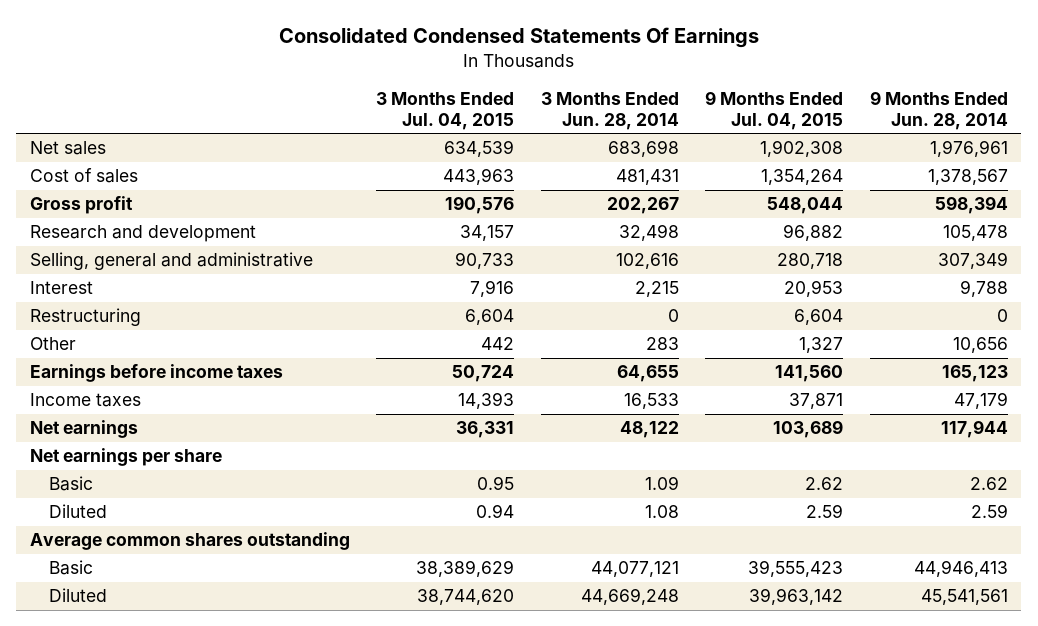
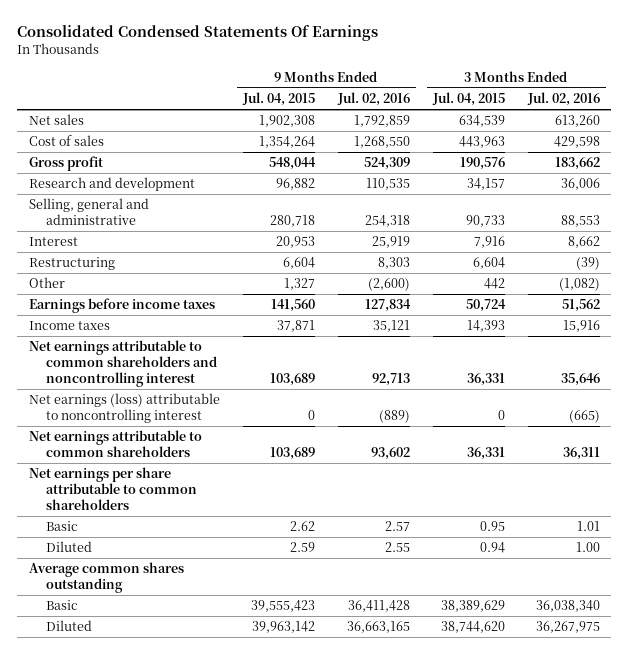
[540,91,679,130] 3 Months Ended Jun. 28, 2014 -> none
[869,90,1008,130] 9 Months Ended Jun. 28, 2014 -> none
none -> [336,92,410,107] Jul. 02, 2016
none -> [526,92,600,107] Jul. 02, 2016
none -> [28,340,218,388] Net earnings attributable to common shareholders and noncontrolling interest
none -> [28,393,220,424] Net earnings (loss) attributable to noncontrolling interest
[29,420,138,439] Net earnings -> [28,430,202,458] Net earnings attributable to common shareholders
[29,448,222,467] Net earnings per share -> [28,467,198,511] Net earnings per share attributable to common shareholders

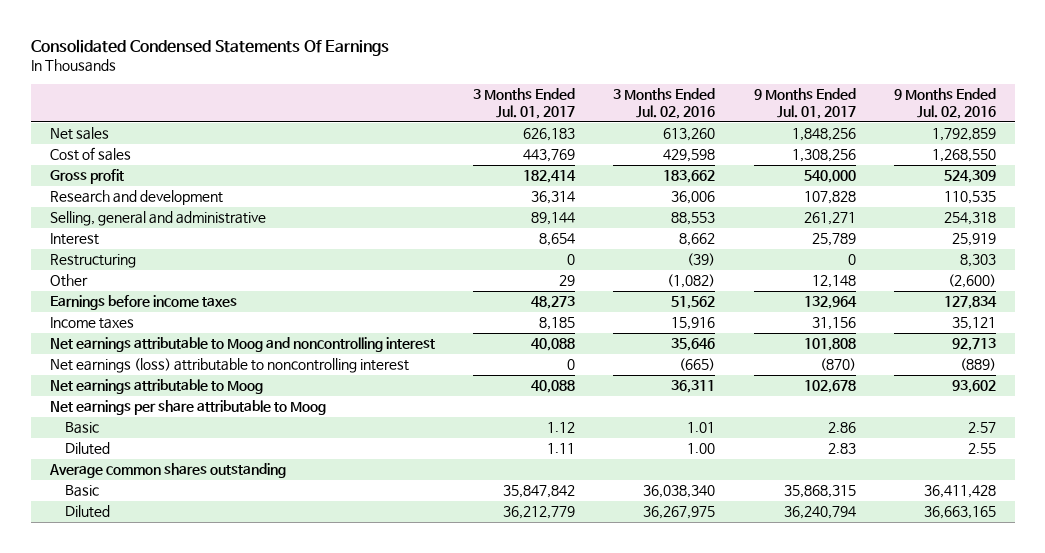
[241,92,315,107] Jul. 04, 2015 -> none
[431,92,505,107] Jul. 04, 2015 -> none
none -> [472,88,575,120] 3 Months Ended Jul. 01, 2017
none -> [753,88,856,120] 9 Months Ended Jul. 01, 2017
[28,340,218,388] Net earnings attributable to common shareholders and noncontrolling interest -> [49,337,435,353] Net earnings attributable to Moog and noncontrolling interest
[28,430,202,458] Net earnings attributable to common shareholders -> [49,379,263,395] Net earnings attributable to Moog
[28,467,198,511] Net earnings per share attributable to common shareholders -> [49,400,326,416] Net earnings per share attributable to Moog

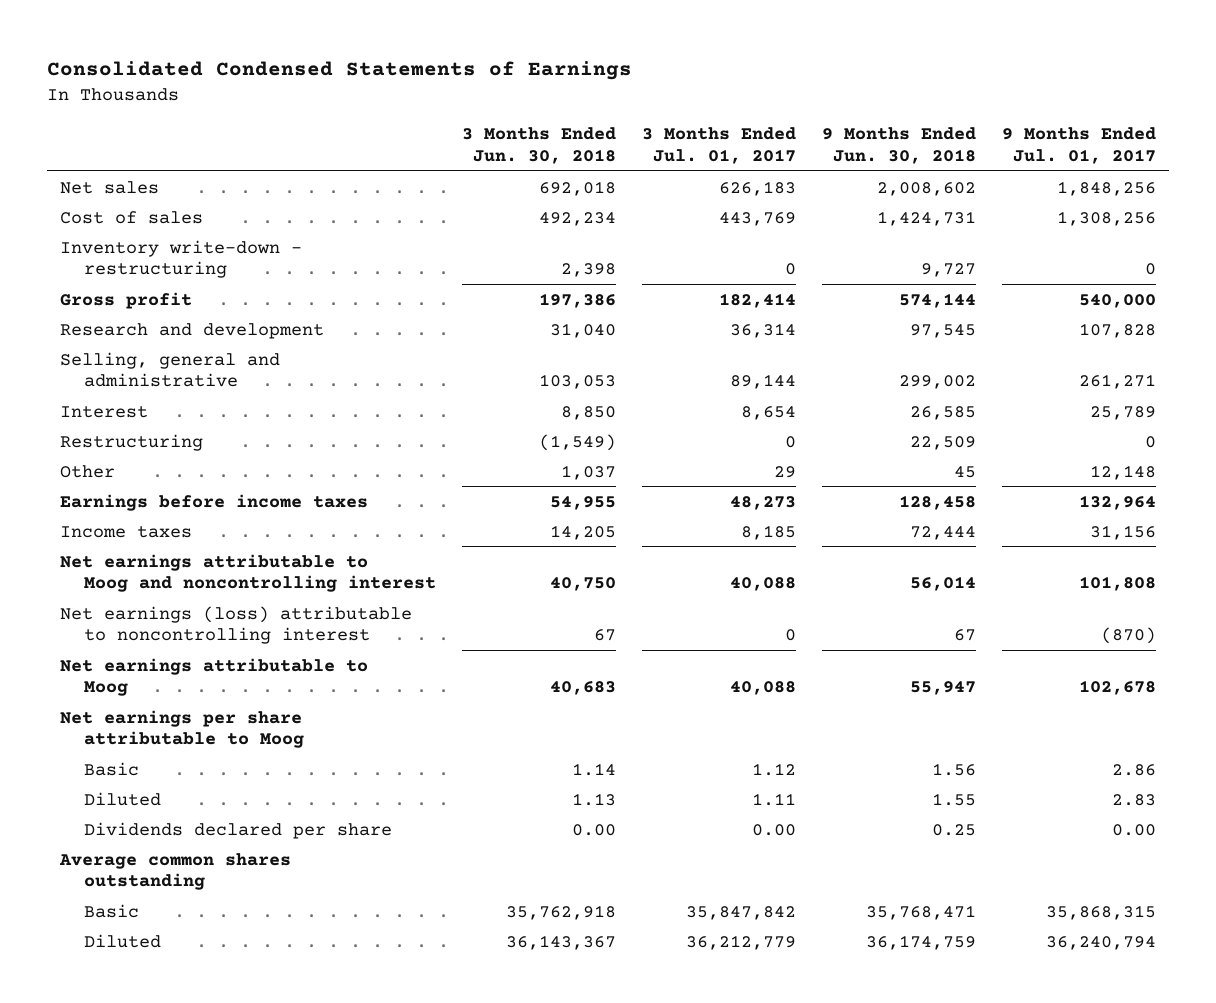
[30,38,389,56] Consolidated Condensed Statements Of Earnings -> [47,61,633,81] Consolidated Condensed Statements of Earnings
[613,88,716,120] 3 Months Ended Jul. 02, 2016 -> none
[893,88,996,120] 9 Months Ended Jul. 02, 2016 -> none
none -> [461,126,616,164] 3 Months Ended Jun. 30, 2018
none -> [821,126,976,164] 9 Months Ended Jun. 30, 2018
none -> [60,239,303,279] Inventory write-down - restructuring
none -> [83,821,392,839] Dividends declared per share

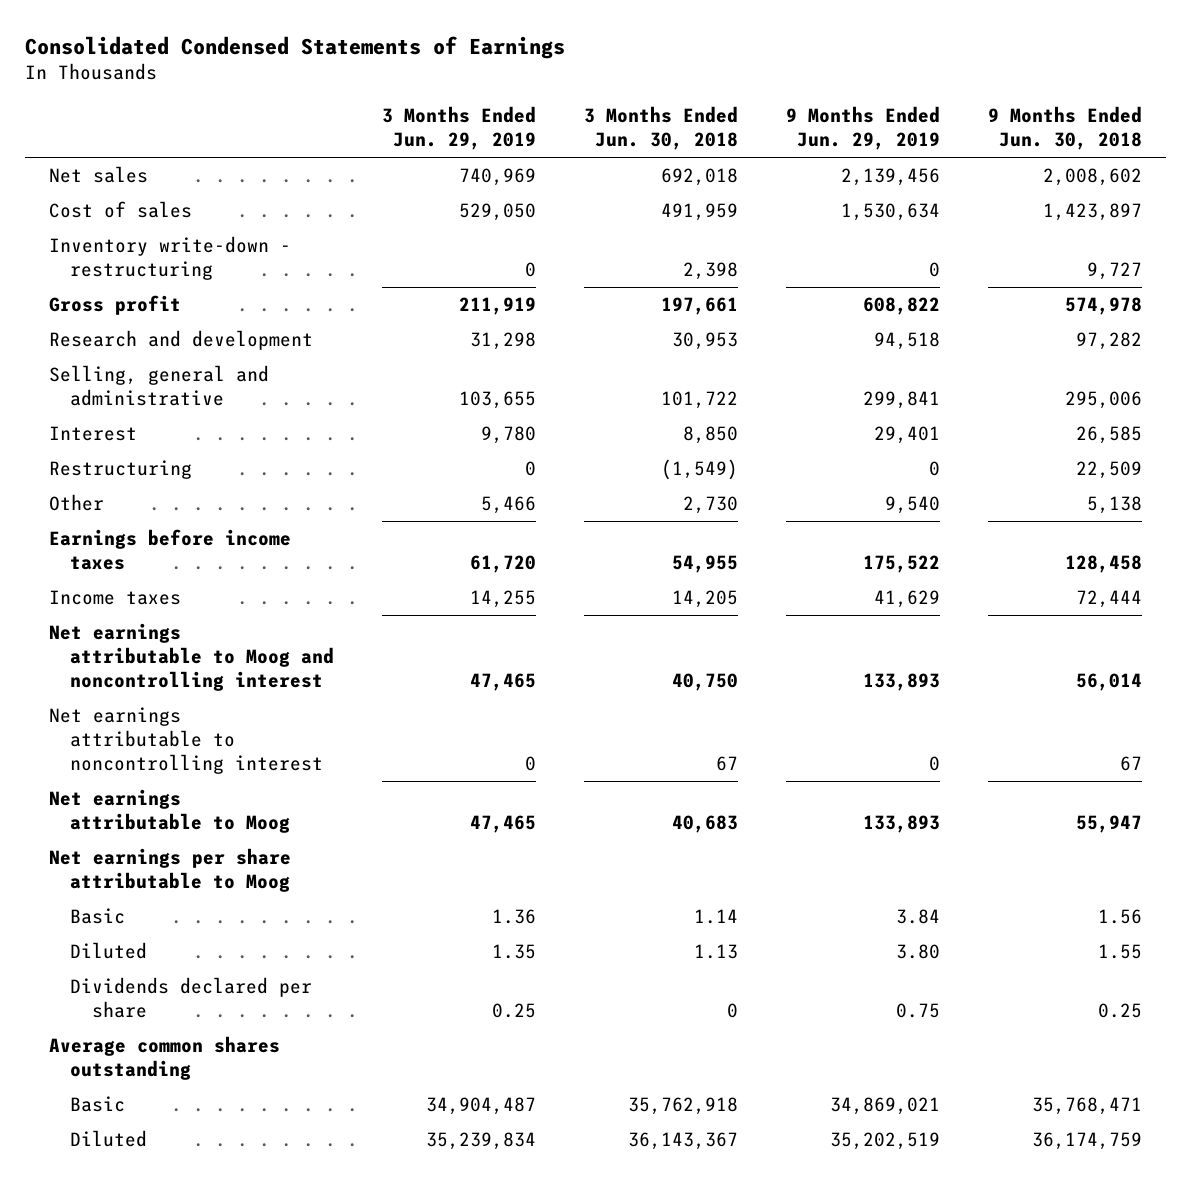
[641,126,796,164] 3 Months Ended Jul. 01, 2017 -> none
[1001,126,1156,164] 9 Months Ended Jul. 01, 2017 -> none
none -> [382,106,537,151] 3 Months Ended Jun. 29, 2019
none -> [786,106,941,151] 9 Months Ended Jun. 29, 2019
[538,211,616,226] 492,234 -> [661,203,739,222] 491,959
[876,210,976,226] 1,424,731 -> [1043,203,1143,222] 1,423,897
[538,292,616,308] 197,386 -> [661,297,739,316] 197,661
[898,292,976,308] 574,144 -> [1065,297,1143,316] 574,978
[549,322,616,338] 31,040 -> [672,332,739,351] 30,953
[909,323,976,338] 97,545 -> [1076,332,1143,351] 97,282
[538,374,616,390] 103,053 -> [661,391,739,410] 101,722
[898,375,976,390] 299,002 -> [1065,391,1143,410] 295,006
[560,464,616,480] 1,037 -> [683,496,739,515] 2,730
[953,465,976,478] 45 -> [1087,496,1143,515] 5,138
[60,605,413,645] Net earnings (loss) attributable to noncontrolling interest -> [48,707,324,774] Net earnings attributable to noncontrolling interest
[571,823,616,836] 0.00 -> [727,1003,739,1019] 0

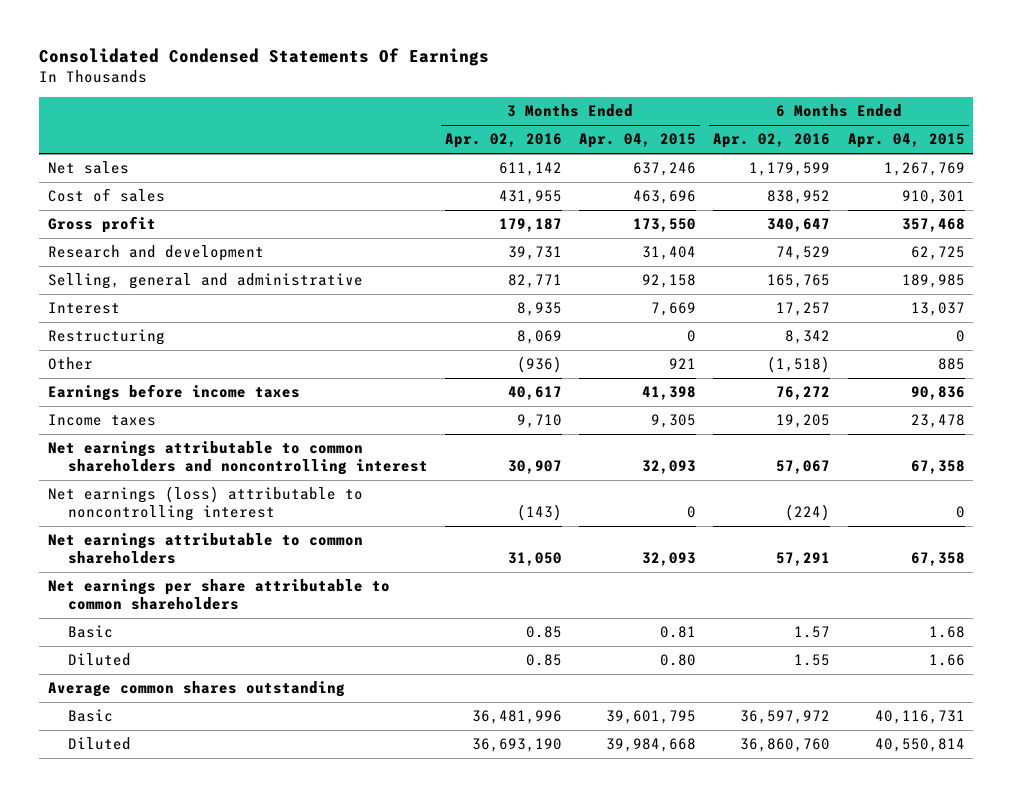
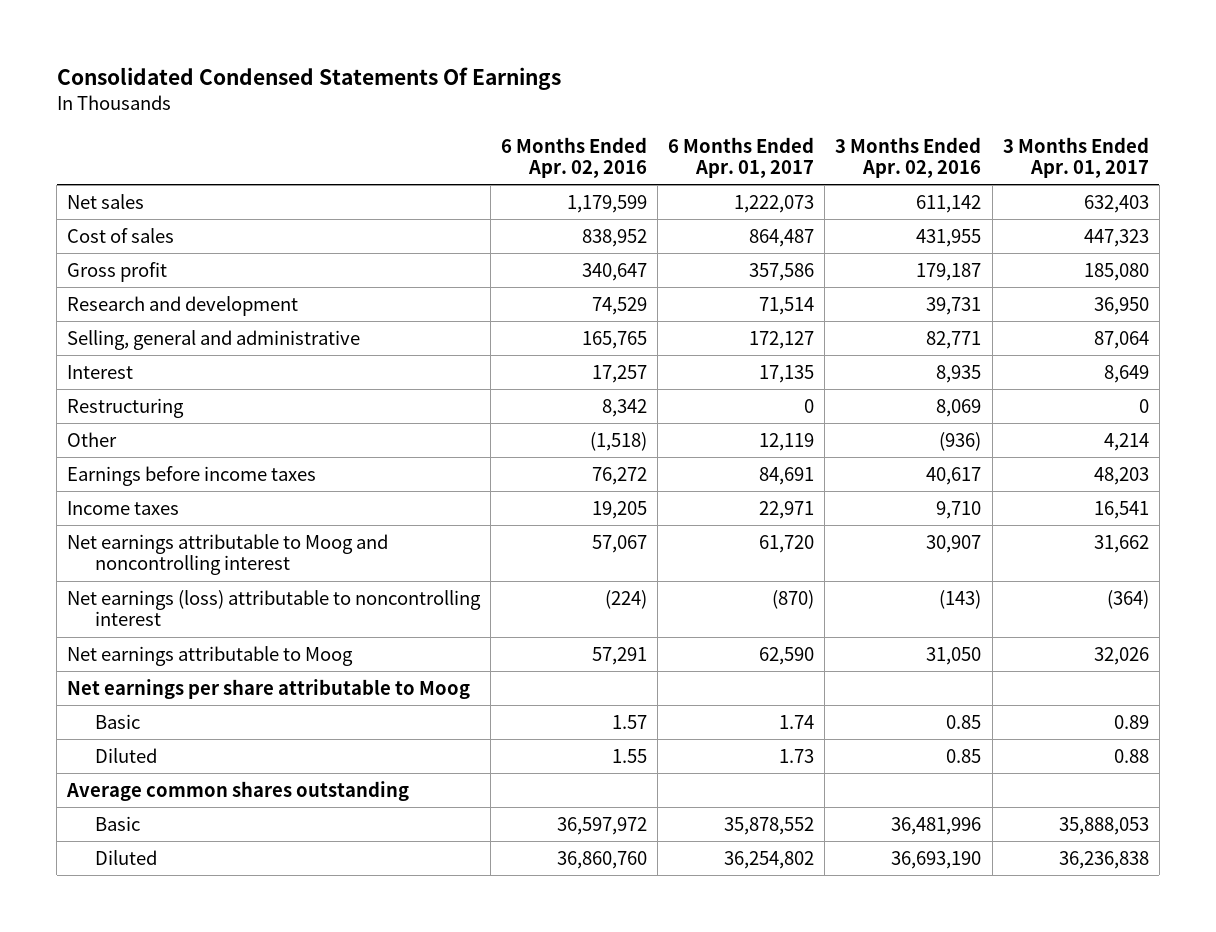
[579,133,697,149] Apr. 04, 2015 -> none
[847,133,965,149] Apr. 04, 2015 -> none
none -> [668,136,815,178] 6 Months Ended Apr. 01, 2017
none -> [1002,136,1149,178] 3 Months Ended Apr. 01, 2017
[47,441,428,475] Net earnings attributable to common shareholders and noncontrolling interest -> [67,533,389,576] Net earnings attributable to Moog and noncontrolling interest
[47,533,363,564] Net earnings attributable to common shareholders -> [67,645,354,666] Net earnings attributable to Moog
[47,579,390,610] Net earnings per share attributable to common shareholders -> [67,678,471,699] Net earnings per share attributable to Moog

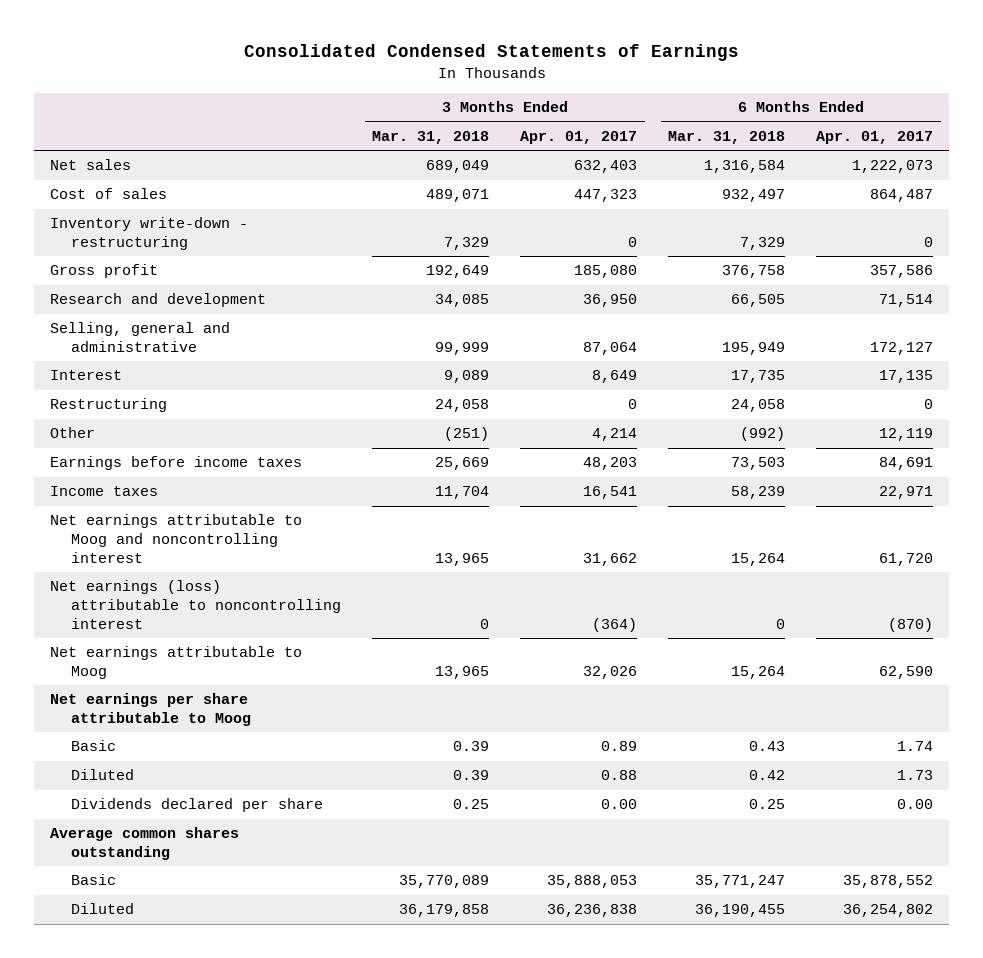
[56,67,561,91] Consolidated Condensed Statements Of Earnings -> [243,44,739,62] Consolidated Condensed Statements of Earnings
[501,136,648,178] 6 Months Ended Apr. 02, 2016 -> none
[835,136,982,178] 3 Months Ended Apr. 02, 2016 -> none
none -> [372,130,490,144] Mar. 31, 2018
none -> [668,130,786,144] Mar. 31, 2018
none -> [49,217,248,251] Inventory write-down - restructuring
none -> [71,798,324,813] Dividends declared per share

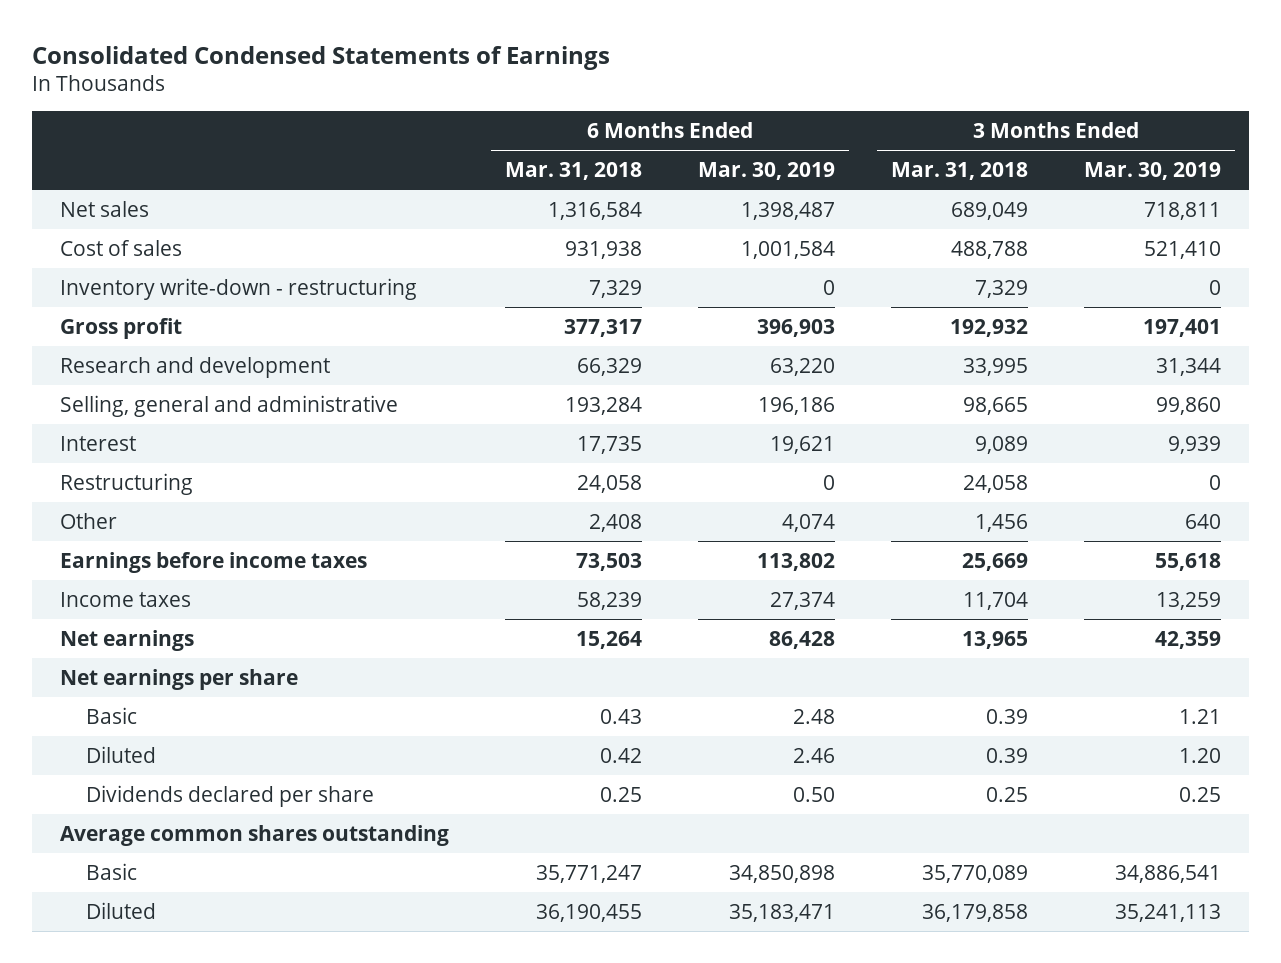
[520,130,638,144] Apr. 01, 2017 -> none
[816,130,934,144] Apr. 01, 2017 -> none
none -> [698,162,836,181] Mar. 30, 2019
none -> [1083,162,1221,181] Mar. 30, 2019
[426,189,490,203] 489,071 -> [950,240,1028,259] 488,788
[722,189,786,203] 932,497 -> [565,240,643,259] 931,938
[426,265,490,279] 192,649 -> [949,318,1028,337] 192,932
[722,265,786,279] 376,758 -> [564,318,643,337] 377,317
[435,294,490,308] 34,085 -> [962,357,1028,376] 33,995
[731,294,786,308] 66,505 -> [577,357,643,376] 66,329
[435,342,490,356] 99,999 -> [962,396,1028,415] 98,665
[722,342,786,356] 195,949 -> [565,396,643,415] 193,284
[444,427,490,442] (251) -> [974,513,1028,532] 1,456
[740,427,786,442] (992) -> [589,513,643,532] 2,408
[49,514,302,563] Net earnings attributable to Moog and noncontrolling interest -> none
[49,580,342,629] Net earnings (loss) attributable to noncontrolling interest -> none
[49,646,302,680] Net earnings attributable to Moog -> [60,629,195,651] Net earnings
[49,693,252,727] Net earnings per share attributable to Moog -> [60,668,299,690] Net earnings per share

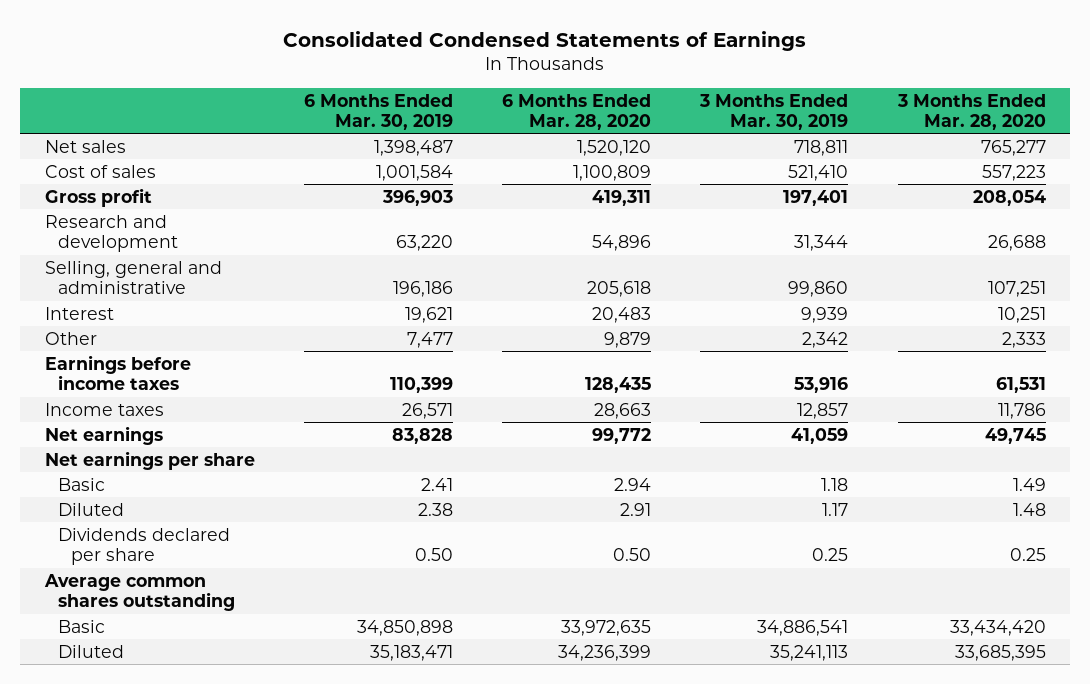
[505,162,643,181] Mar. 31, 2018 -> none
[890,162,1028,181] Mar. 31, 2018 -> none
none -> [502,93,652,130] 6 Months Ended Mar. 28, 2020
none -> [896,93,1046,130] 3 Months Ended Mar. 28, 2020
[60,277,418,300] Inventory write-down - restructuring -> none
[60,472,194,495] Restructuring -> none
[782,513,836,532] 4,074 -> [406,331,453,348] 7,477
[1184,513,1221,529] 640 -> [802,331,849,348] 2,342
[757,552,836,571] 113,802 -> [389,376,453,393] 110,399
[1154,552,1221,571] 55,618 -> [794,376,849,393] 53,916
[770,591,836,610] 27,374 -> [401,402,453,419] 26,571
[1155,591,1221,610] 13,259 -> [797,402,849,419] 12,857
[769,630,836,649] 86,428 -> [391,427,453,444] 83,828
[1154,630,1221,649] 42,359 -> [791,427,849,444] 41,059
[793,708,836,724] 2.48 -> [420,477,453,491] 2.41
[1178,708,1221,724] 1.21 -> [821,477,849,491] 1.18
[793,747,836,763] 2.46 -> [417,502,453,516] 2.38
[1178,747,1221,763] 1.20 -> [822,502,849,516] 1.17

